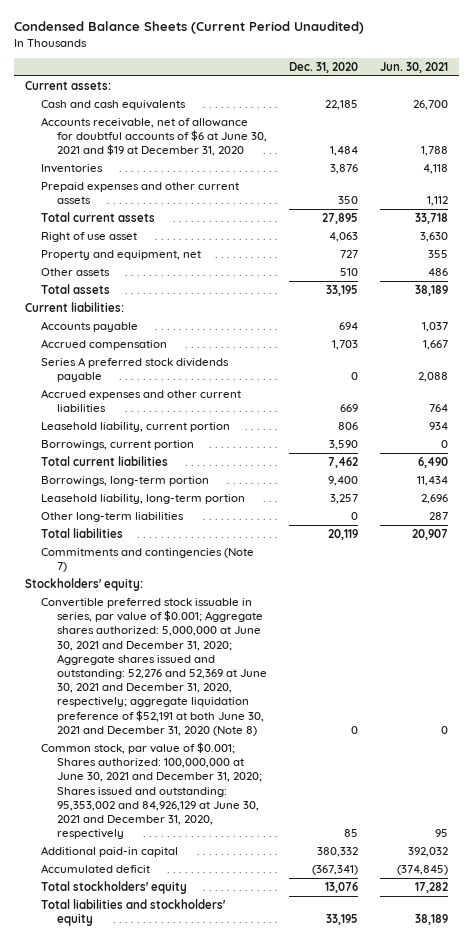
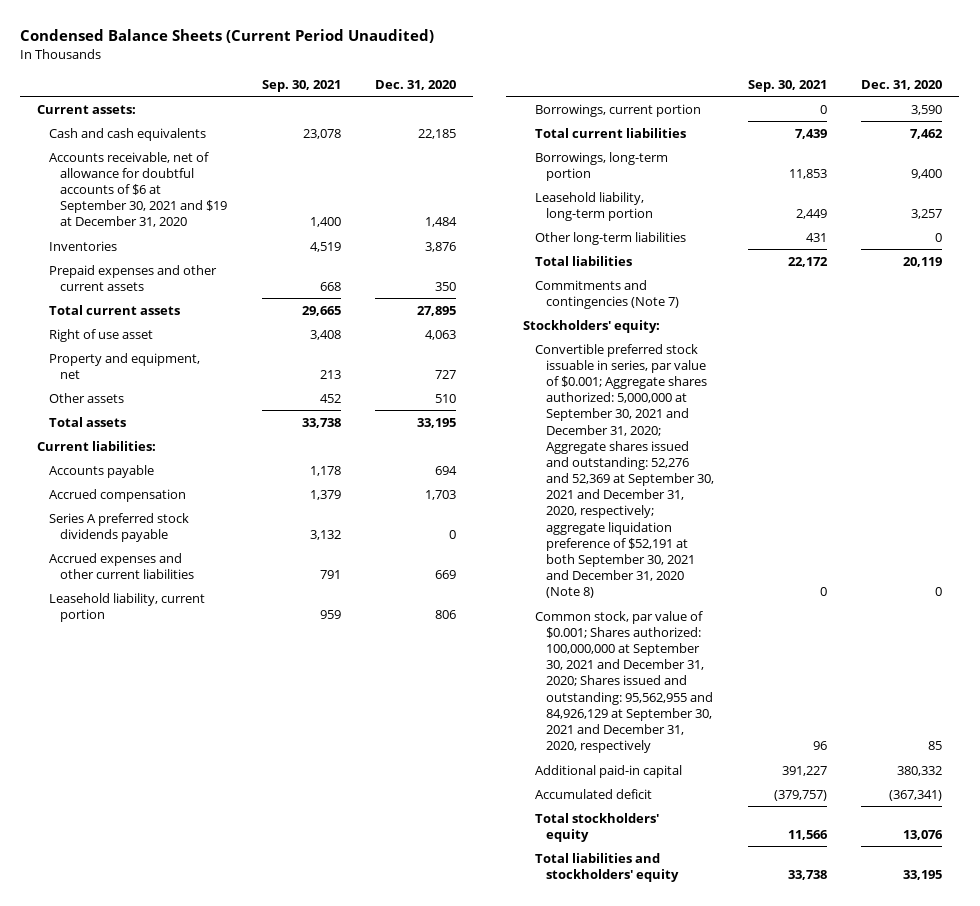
[379,62,448,74] Jun. 30, 2021 -> none
none -> [262,79,342,92] Sep. 30, 2021
[41,116,268,157] Accounts receivable, net of allowance for doubtful accounts of $6 at June 30, 2021 and $19 at December 31, 2020 -> [48,151,228,228] Accounts receivable, net of allowance for doubtful accounts of $6 at September 30, 2021 and $19 at December 31, 2020
[41,597,268,736] Convertible preferred stock issuable in series, par value of $0.001; Aggregate shares authorized: 5,000,000 at June 30, 2021 and December 31, 2020; Aggregate shares issued and outstanding: 52,276 and 52,369 at June 30, 2021 and December 31, 2020, respectively; aggregate liquidation preference of $52,191 at both June 30, 2021 and December 31, 2020 (Note 8) -> [534,343,715,599] Convertible preferred stock issuable in series, par value of $0.001; Aggregate shares authorized: 5,000,000 at September 30, 2021 and December 31, 2020; Aggregate shares issued and outstanding: 52,276 and 52,369 at September 30, 2021 and December 31, 2020, respectively; aggregate liquidation preference of $52,191 at both September 30, 2021 and December 31, 2020 (Note 8)
[41,741,263,840] Common stock, par value of $0.001; Shares authorized: 100,000,000 at June 30, 2021 and December 31, 2020; Shares issued and outstanding: 95,353,002 and 84,926,129 at June 30, 2021 and December 31, 2020, respectively -> [534,610,714,754] Common stock, par value of $0.001; Shares authorized: 100,000,000 at September 30, 2021 and December 31, 2020; Shares issued and outstanding: 95,562,955 and 84,926,129 at September 30, 2021 and December 31, 2020, respectively

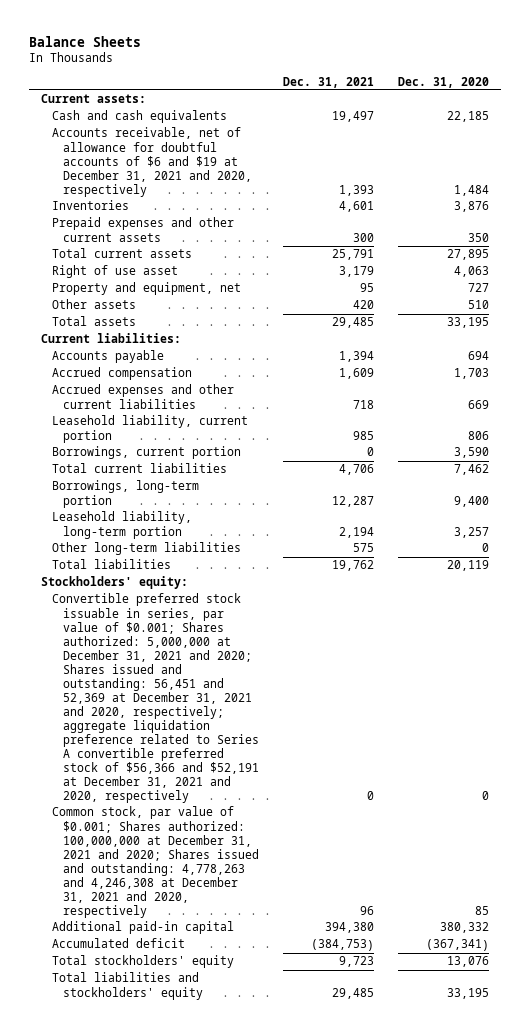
[20,28,435,43] Condensed Balance Sheets (Current Period Unaudited) -> [29,35,142,47] Balance Sheets
[262,79,342,92] Sep. 30, 2021 -> none
none -> [283,76,375,88] Dec. 31, 2021
[48,151,228,228] Accounts receivable, net of allowance for doubtful accounts of $6 at September 30, 2021 and $19 at December 31, 2020 -> [52,127,253,197] Accounts receivable, net of allowance for doubtful accounts of $6 and $19 at December 31, 2021 and 2020, respectively
[48,512,189,543] Series A preferred stock dividends payable -> none
[534,279,680,310] Commitments and contingencies (Note 7) -> none
[534,343,715,599] Convertible preferred stock issuable in series, par value of $0.001; Aggregate shares authorized: 5,000,000 at September 30, 2021 and December 31, 2020; Aggregate shares issued and outstanding: 52,276 and 52,369 at September 30, 2021 and December 31, 2020, respectively; aggregate liquidation preference of $52,191 at both September 30, 2021 and December 31, 2020 (Note 8) -> [52,593,260,804] Convertible preferred stock issuable in series, par value of $0.001; Shares authorized: 5,000,000 at December 31, 2021 and 2020; Shares issued and outstanding: 56,451 and 52,369 at December 31, 2021 and 2020, respectively; aggregate liquidation preference related to Series A convertible preferred stock of $56,366 and $52,191 at December 31, 2021 and 2020, respectively
[534,610,714,754] Common stock, par value of $0.001; Shares authorized: 100,000,000 at September 30, 2021 and December 31, 2020; Shares issued and outstanding: 95,562,955 and 84,926,129 at September 30, 2021 and December 31, 2020, respectively -> [52,806,260,918] Common stock, par value of $0.001; Shares authorized: 100,000,000 at December 31, 2021 and 2020; Shares issued and outstanding: 4,778,263 and 4,246,308 at December 31, 2021 and 2020, respectively

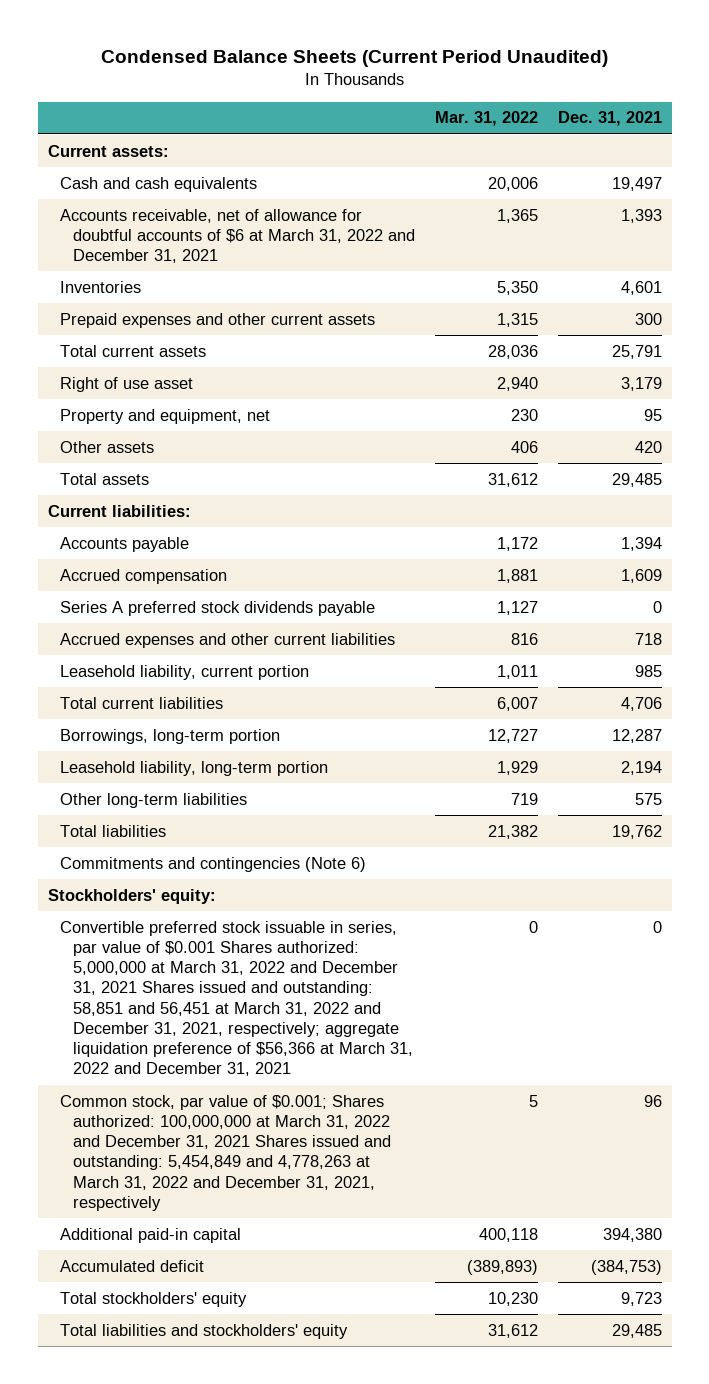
[29,35,142,47] Balance Sheets -> [100,50,608,68] Condensed Balance Sheets (Current Period Unaudited)
[397,76,489,88] Dec. 31, 2020 -> none
none -> [434,111,538,127] Mar. 31, 2022
[52,127,253,197] Accounts receivable, net of allowance for doubtful accounts of $6 and $19 at December 31, 2021 and 2020, respectively -> [60,208,415,264] Accounts receivable, net of allowance for doubtful accounts of $6 at March 31, 2022 and December 31, 2021
none -> [60,600,376,616] Series A preferred stock dividends payable
[52,446,242,460] Borrowings, current portion -> none
none -> [60,856,367,872] Commitments and contingencies (Note 6)
[52,593,260,804] Convertible preferred stock issuable in series, par value of $0.001; Shares authorized: 5,000,000 at December 31, 2021 and 2020; Shares issued and outstanding: 56,451 and 52,369 at December 31, 2021 and 2020, respectively; aggregate liquidation preference related to Series A convertible preferred stock of $56,366 and $52,191 at December 31, 2021 and 2020, respectively -> [60,920,413,1077] Convertible preferred stock issuable in series, par value of $0.001 Shares authorized: 5,000,000 at March 31, 2022 and December 31, 2021 Shares issued and outstanding: 58,851 and 56,451 at March 31, 2022 and December 31, 2021, respectively; aggregate liquidation preference of $56,366 at March 31, 2022 and December 31, 2021
[52,806,260,918] Common stock, par value of $0.001; Shares authorized: 100,000,000 at December 31, 2021 and 2020; Shares issued and outstanding: 4,778,263 and 4,246,308 at December 31, 2021 and 2020, respectively -> [60,1094,391,1211] Common stock, par value of $0.001; Shares authorized: 100,000,000 at March 31, 2022 and December 31, 2021 Shares issued and outstanding: 5,454,849 and 4,778,263 at March 31, 2022 and December 31, 2021, respectively

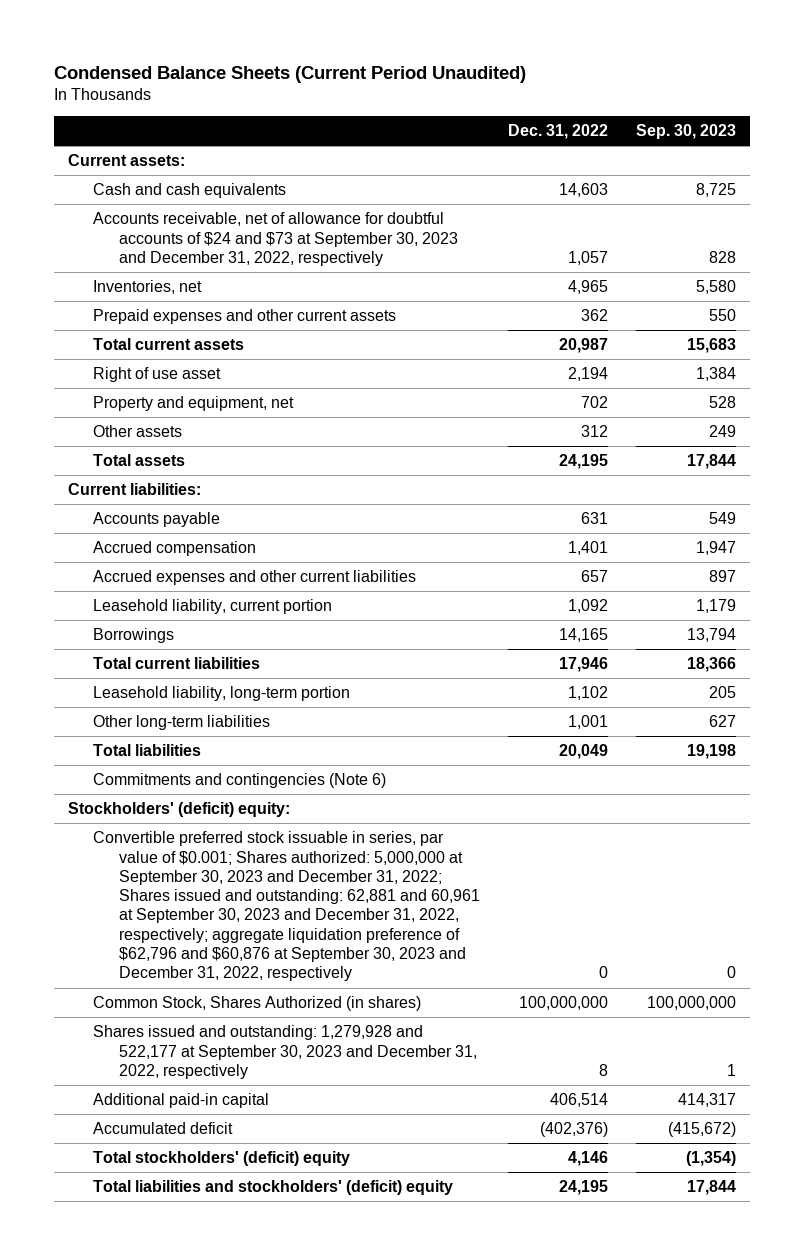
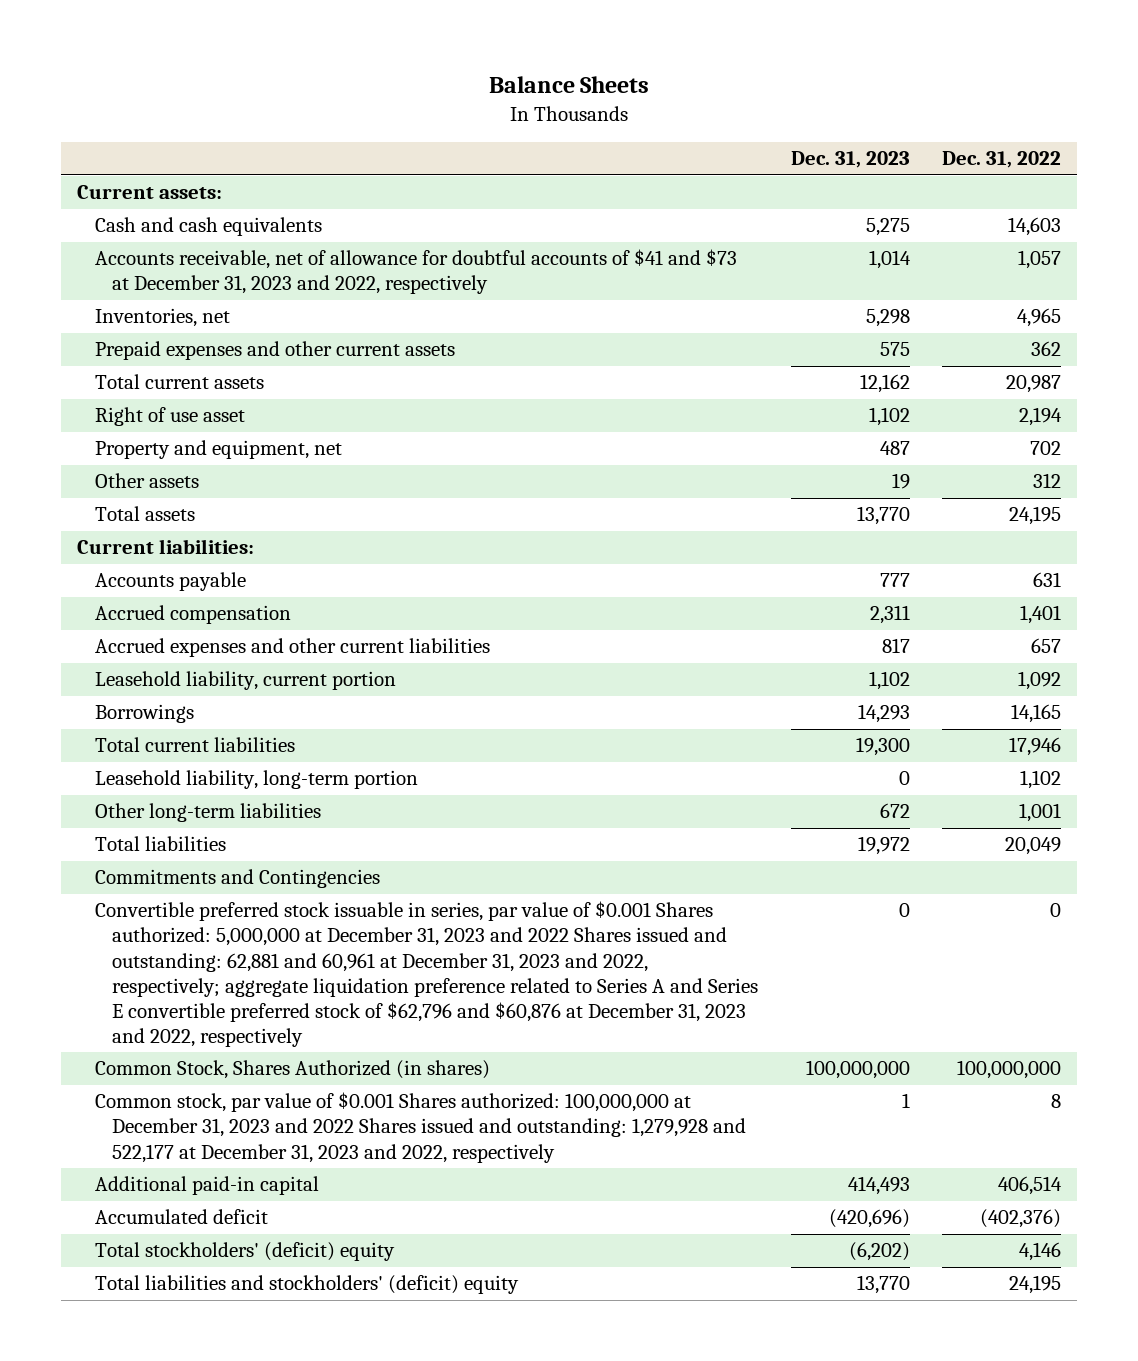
[53,65,526,83] Condensed Balance Sheets (Current Period Unaudited) -> [488,76,649,94] Balance Sheets
[635,124,736,140] Sep. 30, 2023 -> none
none -> [790,151,910,169] Dec. 31, 2023
[93,212,458,266] Accounts receivable, net of allowance for doubtful accounts of $24 and $73 at September 30, 2023 and December 31, 2022, respectively -> [94,249,737,295] Accounts receivable, net of allowance for doubtful accounts of $41 and $73 at December 31, 2023 and 2022, respectively
[67,802,290,818] Stockholders' (deficit) equity: -> none
[93,773,387,789] Commitments and contingencies (Note 6) -> [94,869,380,889] Commitments and Contingencies
[93,831,480,982] Convertible preferred stock issuable in series, par value of $0.001; Shares authorized: 5,000,000 at September 30, 2023 and December 31, 2022; Shares issued and outstanding: 62,881 and 60,961 at September 30, 2023 and December 31, 2022, respectively; aggregate liquidation preference of $62,796 and $60,876 at September 30, 2023 and December 31, 2022, respectively -> [94,901,759,1047] Convertible preferred stock issuable in series, par value of $0.001 Shares authorized: 5,000,000 at December 31, 2023 and 2022 Shares issued and outstanding: 62,881 and 60,961 at December 31, 2023 and 2022, respectively; aggregate liquidation preference related to Series A and Series E convertible preferred stock of $62,796 and $60,876 at December 31, 2023 and 2022, respectively
[93,1025,477,1079] Shares issued and outstanding: 1,279,928 and 522,177 at September 30, 2023 and December 31, 2022, respectively -> [94,1092,747,1163] Common stock, par value of $0.001 Shares authorized: 100,000,000 at December 31, 2023 and 2022 Shares issued and outstanding: 1,279,928 and 522,177 at December 31, 2023 and 2022, respectively

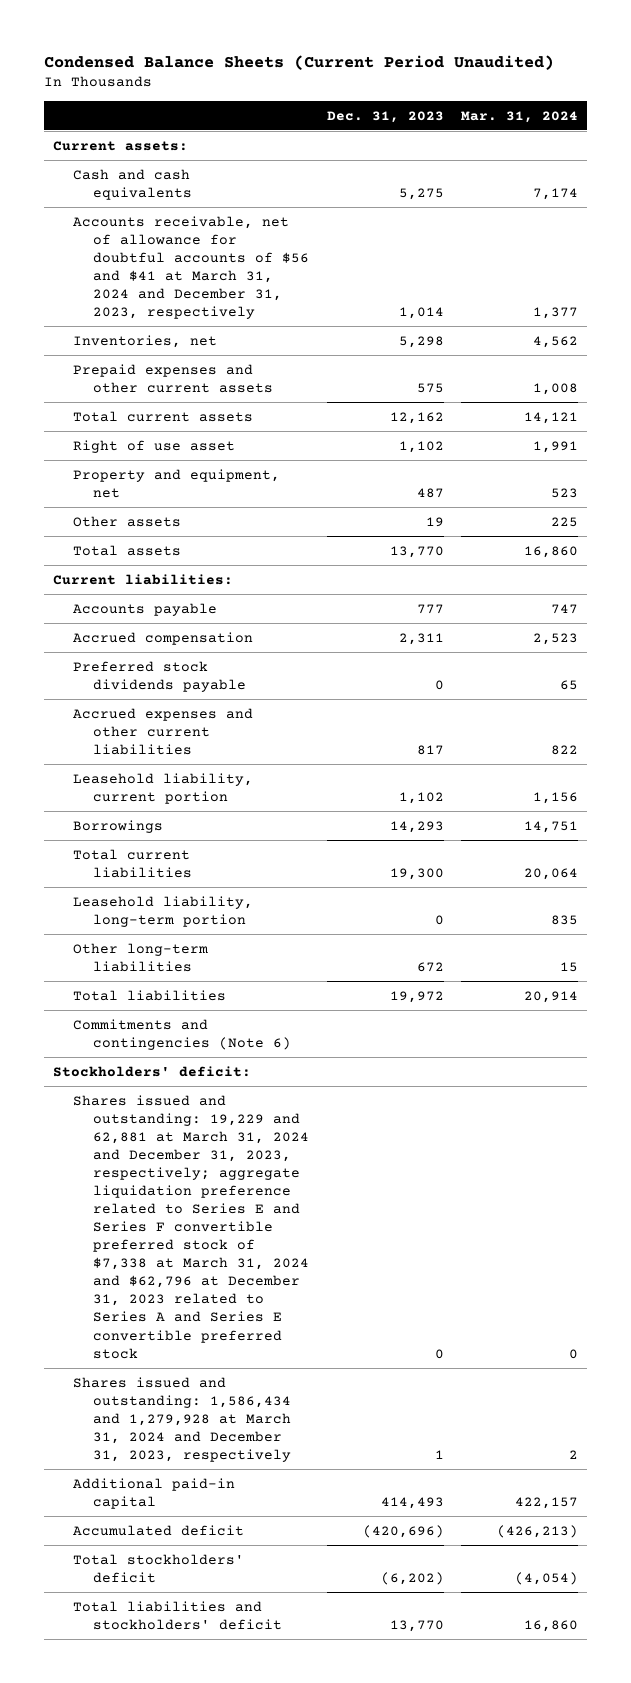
[488,76,649,94] Balance Sheets -> [43,54,554,70] Condensed Balance Sheets (Current Period Unaudited)
[941,151,1061,169] Dec. 31, 2022 -> none
none -> [461,110,579,123] Mar. 31, 2024
[94,249,737,295] Accounts receivable, net of allowance for doubtful accounts of $41 and $73 at December 31, 2023 and 2022, respectively -> [72,215,310,320] Accounts receivable, net of allowance for doubtful accounts of $56 and $41 at March 31, 2024 and December 31, 2023, respectively
none -> [72,660,247,692] Preferred stock dividends payable
[94,1060,490,1080] Common Stock, Shares Authorized (in shares) -> none
[94,869,380,889] Commitments and Contingencies -> [72,1018,292,1050] Commitments and contingencies (Note 6)
none -> [52,1065,251,1077] Stockholders' deficit:
[94,901,759,1047] Convertible preferred stock issuable in series, par value of $0.001 Shares authorized: 5,000,000 at December 31, 2023 and 2022 Shares issued and outstanding: 62,881 and 60,961 at December 31, 2023 and 2022, respectively; aggregate liquidation preference related to Series A and Series E convertible preferred stock of $62,796 and $60,876 at December 31, 2023 and 2022, respectively -> [72,1094,310,1359] Shares issued and outstanding: 19,229 and 62,881 at March 31, 2024 and December 31, 2023, respectively; aggregate liquidation preference related to Series E and Series F convertible preferred stock of $7,338 at March 31, 2024 and $62,796 at December 31, 2023 related to Series A and Series E convertible preferred stock
[94,1092,747,1163] Common stock, par value of $0.001 Shares authorized: 100,000,000 at December 31, 2023 and 2022 Shares issued and outstanding: 1,279,928 and 522,177 at December 31, 2023 and 2022, respectively -> [72,1376,292,1462] Shares issued and outstanding: 1,586,434 and 1,279,928 at March 31, 2024 and December 31, 2023, respectively
[94,1242,395,1262] Total stockholders' (deficit) equity -> [72,1553,244,1583] Total stockholders' deficit
[94,1275,519,1295] Total liabilities and stockholders' (deficit) equity -> [72,1600,283,1630] Total liabilities and stockholders' deficit

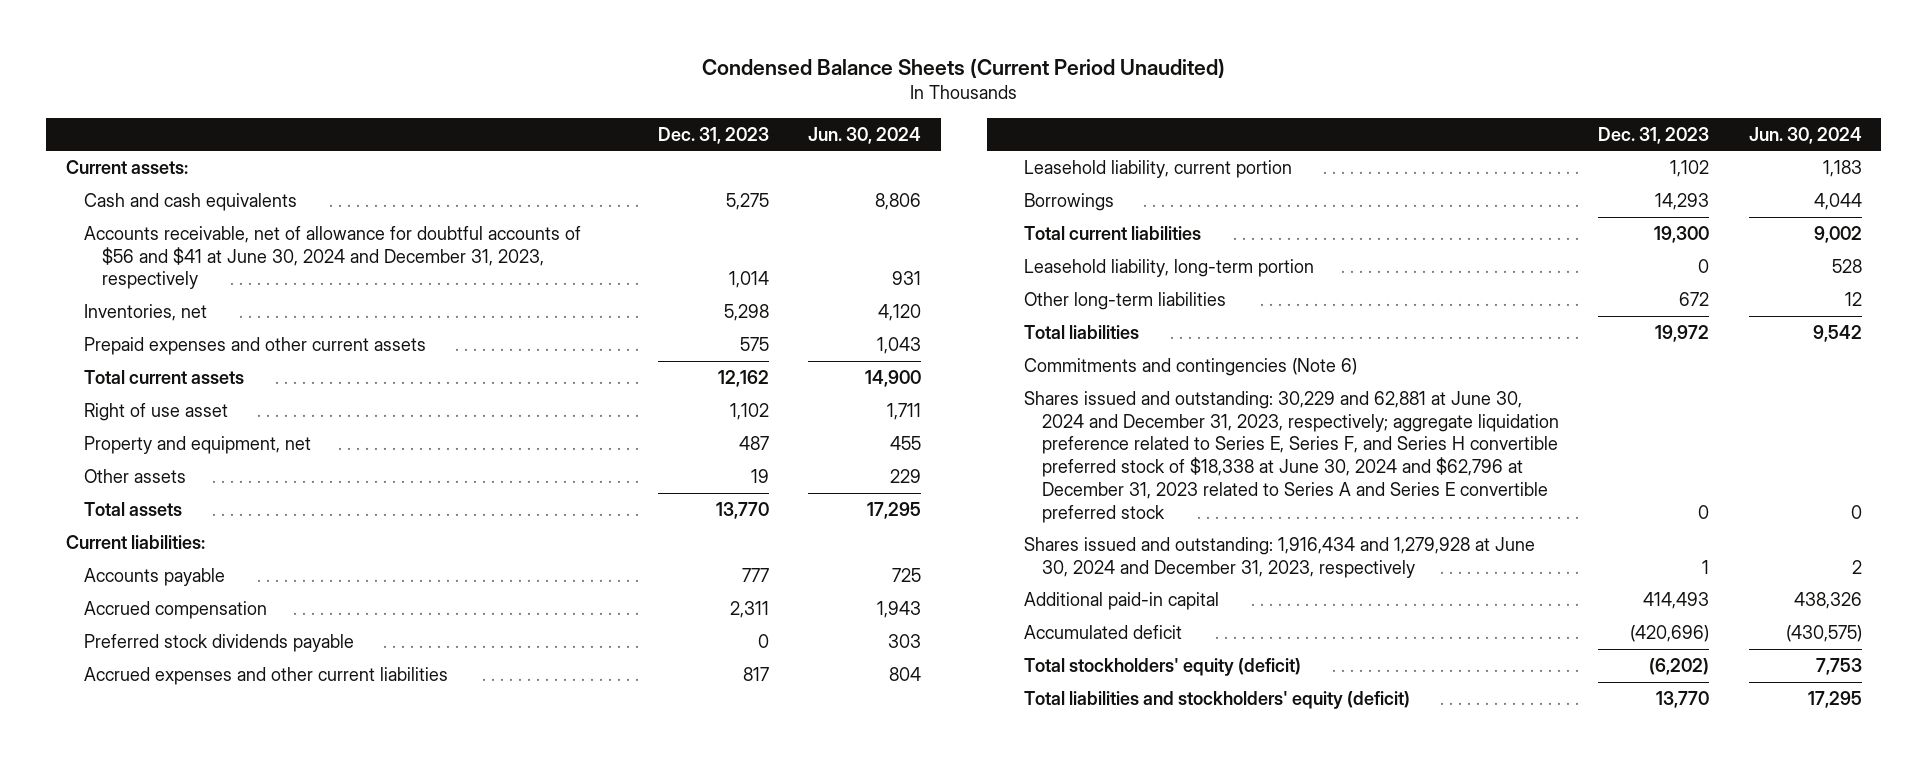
[461,110,579,123] Mar. 31, 2024 -> none
none -> [808,126,922,144] Jun. 30, 2024
[72,215,310,320] Accounts receivable, net of allowance for doubtful accounts of $56 and $41 at March 31, 2024 and December 31, 2023, respectively -> [84,226,582,290] Accounts receivable, net of allowance for doubtful accounts of $56 and $41 at June 30, 2024 and December 31, 2023, respectively
[52,1065,251,1077] Stockholders' deficit: -> none
[72,1094,310,1359] Shares issued and outstanding: 19,229 and 62,881 at March 31, 2024 and December 31, 2023, respectively; aggregate liquidation preference related to Series E and Series F convertible preferred stock of $7,338 at March 31, 2024 and $62,796 at December 31, 2023 related to Series A and Series E convertible preferred stock -> [1024,391,1560,523] Shares issued and outstanding: 30,229 and 62,881 at June 30, 2024 and December 31, 2023, respectively; aggregate liquidation preference related to Series E, Series F, and Series H convertible preferred stock of $18,338 at June 30, 2024 and $62,796 at December 31, 2023 related to Series A and Series E convertible preferred stock
[72,1376,292,1462] Shares issued and outstanding: 1,586,434 and 1,279,928 at March 31, 2024 and December 31, 2023, respectively -> [1024,537,1536,578] Shares issued and outstanding: 1,916,434 and 1,279,928 at June 30, 2024 and December 31, 2023, respectively
[72,1553,244,1583] Total stockholders' deficit -> [1024,658,1302,677] Total stockholders' equity (deficit)
[72,1600,283,1630] Total liabilities and stockholders' deficit -> [1024,691,1411,710] Total liabilities and stockholders' equity (deficit)

